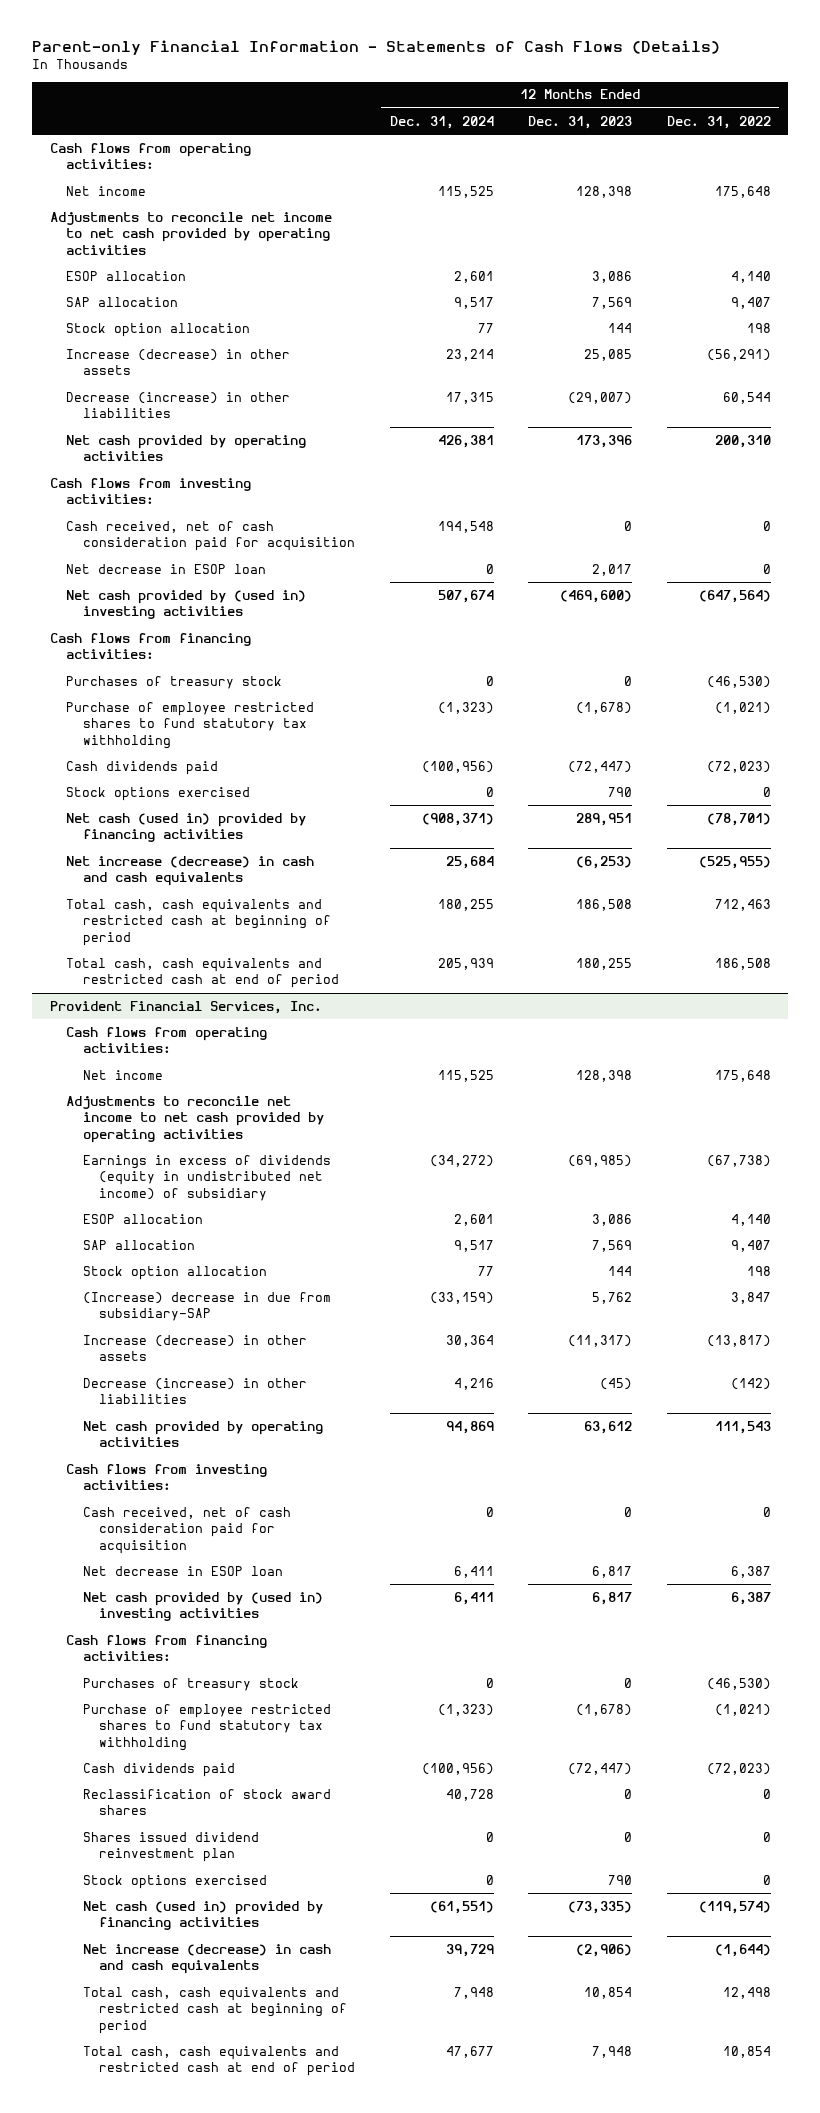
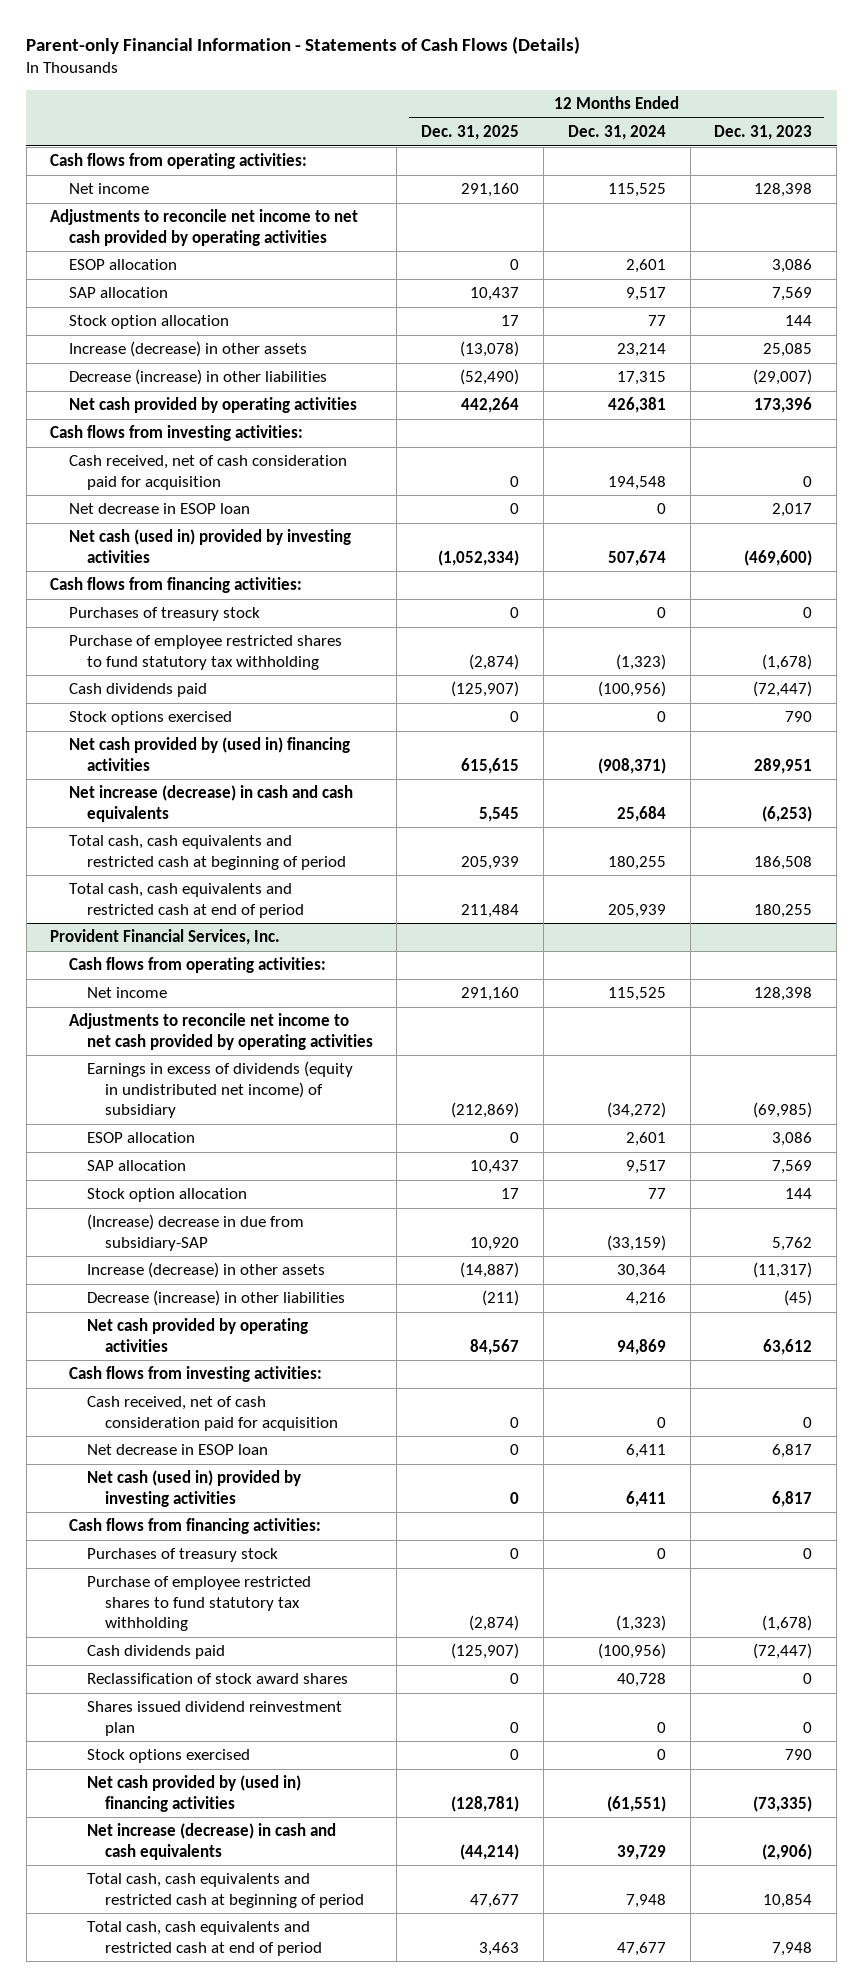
[666,115,771,129] Dec. 31, 2022 -> none
none -> [421,124,520,140] Dec. 31, 2025
[66,589,307,620] Net cash provided by (used in) investing activities -> [68,529,351,563] Net cash (used in) provided by investing activities
[66,812,307,843] Net cash (used in) provided by financing activities -> [68,737,350,771] Net cash provided by (used in) financing activities
[82,1591,323,1622] Net cash provided by (used in) investing activities -> [86,1470,301,1507] Net cash (used in) provided by investing activities
[82,1900,323,1931] Net cash (used in) provided by financing activities -> [86,1775,301,1812] Net cash provided by (used in) financing activities

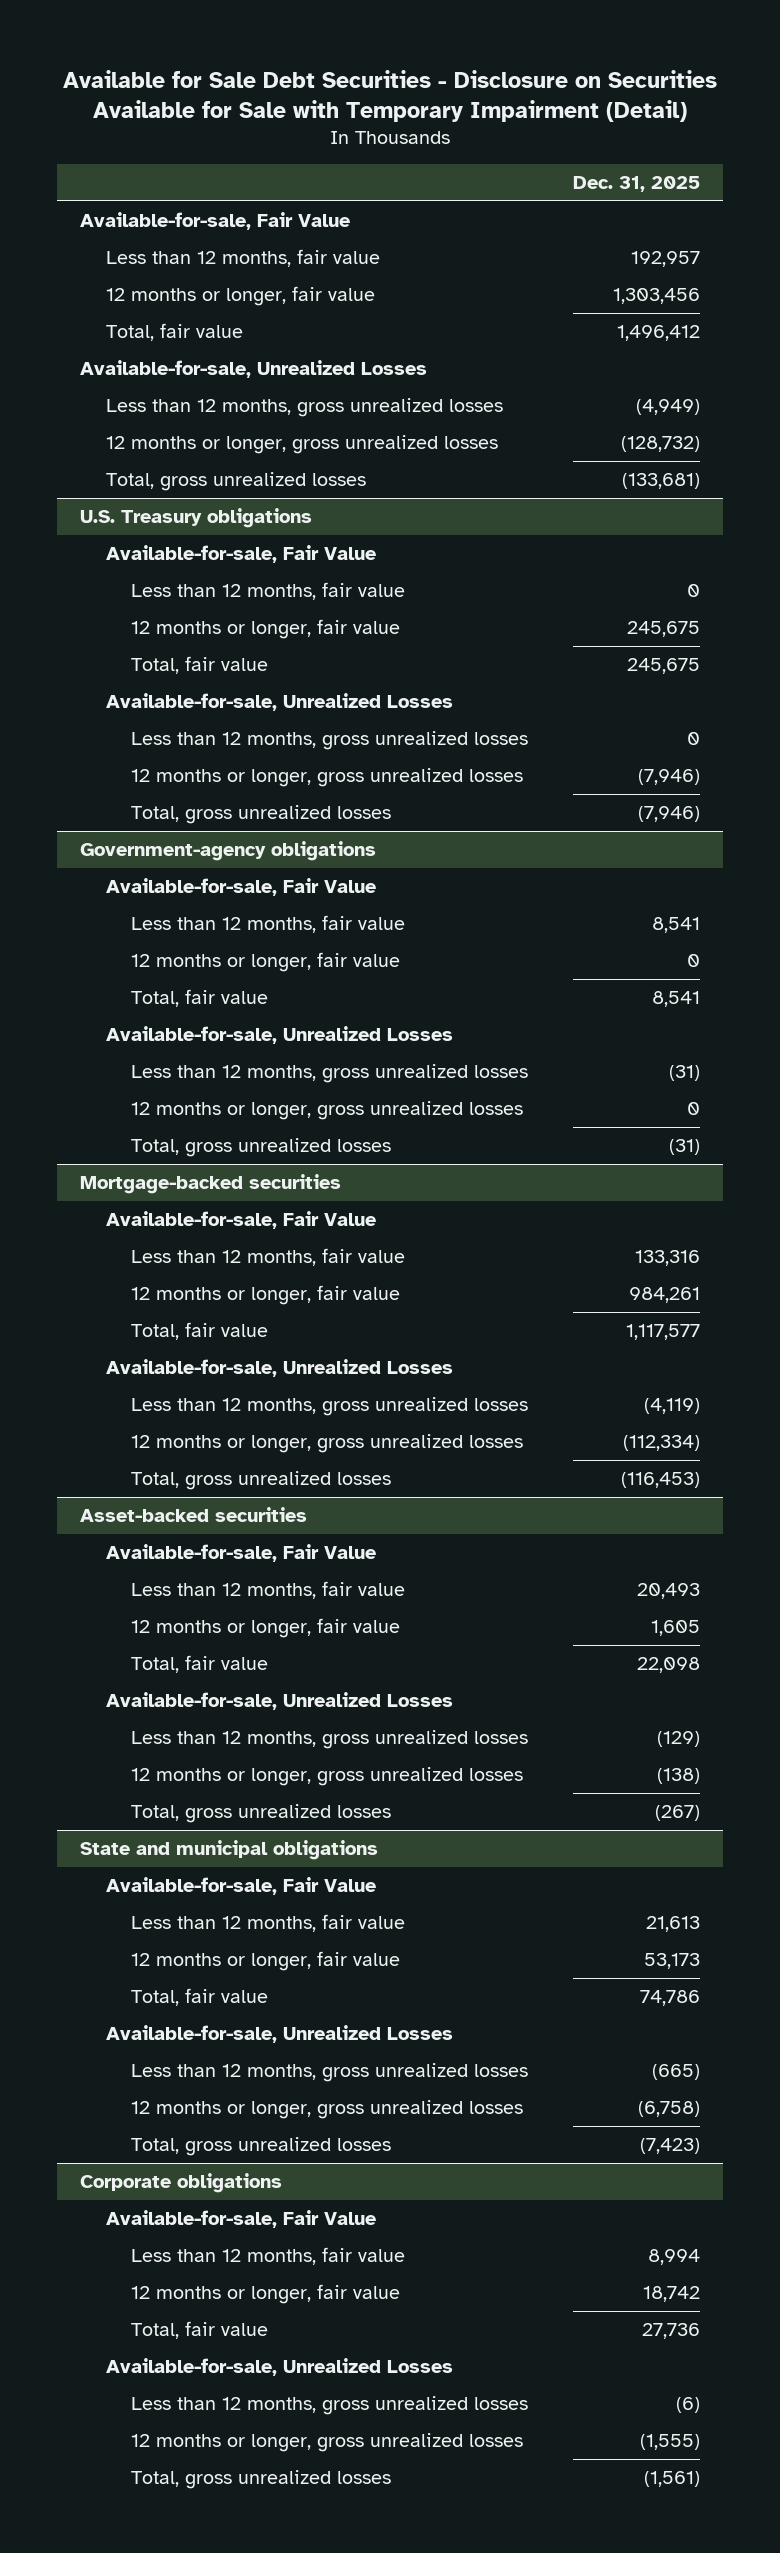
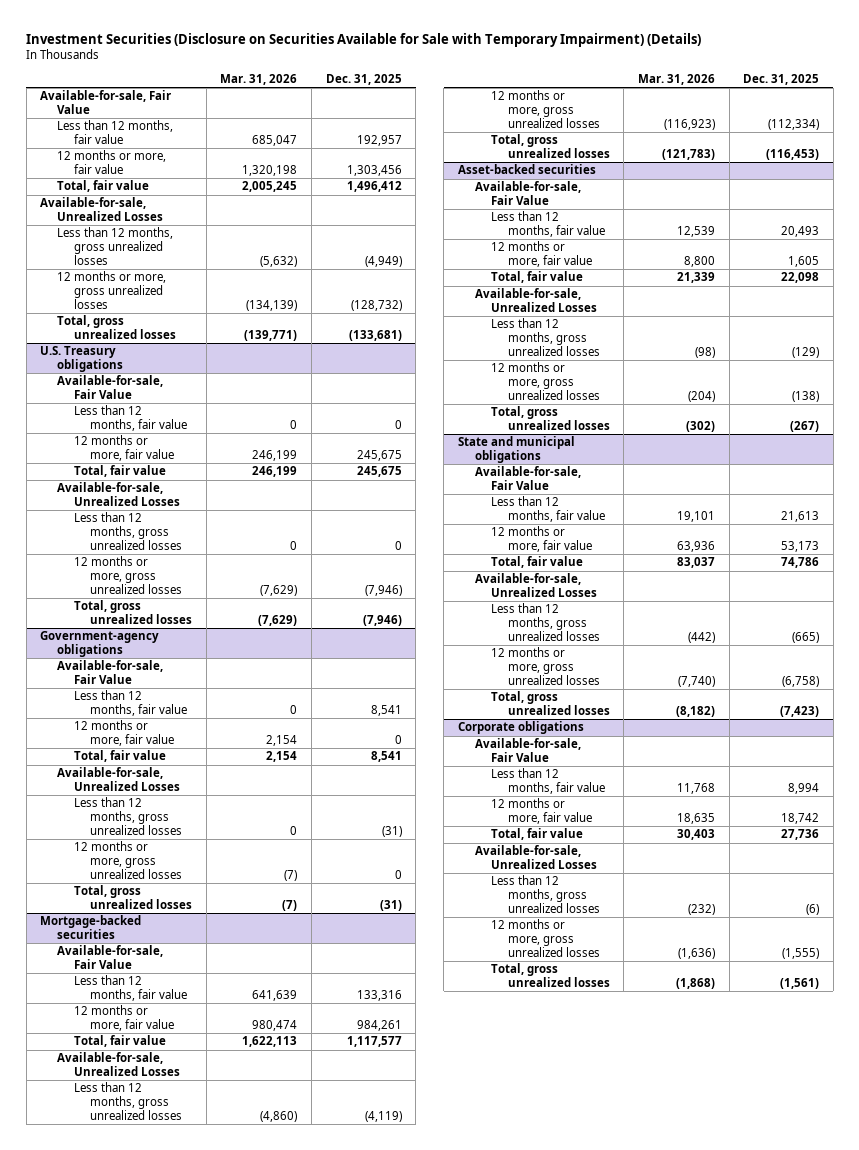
[63,69,718,123] Available for Sale Debt Securities - Disclosure on Securities Available for Sale with Temporary Impairment (Detail) -> [26,32,702,47] Investment Securities (Disclosure on Securities Available for Sale with Temporary Impairment) (Details)
none -> [220,73,298,85] Mar. 31, 2026
[105,285,375,306] 12 months or longer, fair value -> [56,150,166,175] 12 months or more, fair value
[105,434,498,454] 12 months or longer, gross unrealized losses -> [56,271,166,309] 12 months or more, gross unrealized losses
[131,618,401,639] 12 months or longer, fair value -> [73,435,175,462] 12 months or more, fair value
[131,767,524,787] 12 months or longer, gross unrealized losses -> [73,556,183,594] 12 months or more, gross unrealized losses
[131,951,401,972] 12 months or longer, fair value -> [73,720,175,747] 12 months or more, fair value
[131,1100,524,1120] 12 months or longer, gross unrealized losses -> [73,841,183,879] 12 months or more, gross unrealized losses
[131,1284,401,1305] 12 months or longer, fair value -> [73,1005,175,1032] 12 months or more, fair value
[131,1433,524,1453] 12 months or longer, gross unrealized losses -> [491,90,600,128] 12 months or more, gross unrealized losses
[131,1617,401,1638] 12 months or longer, fair value -> [491,241,592,268] 12 months or more, fair value
[131,1766,524,1786] 12 months or longer, gross unrealized losses -> [491,362,600,400] 12 months or more, gross unrealized losses
[131,1950,401,1971] 12 months or longer, fair value -> [491,526,592,553] 12 months or more, fair value
[131,2099,524,2119] 12 months or longer, gross unrealized losses -> [491,647,600,685] 12 months or more, gross unrealized losses
[131,2283,401,2304] 12 months or longer, fair value -> [491,798,592,825] 12 months or more, fair value
[131,2432,524,2452] 12 months or longer, gross unrealized losses -> [491,919,600,957] 12 months or more, gross unrealized losses

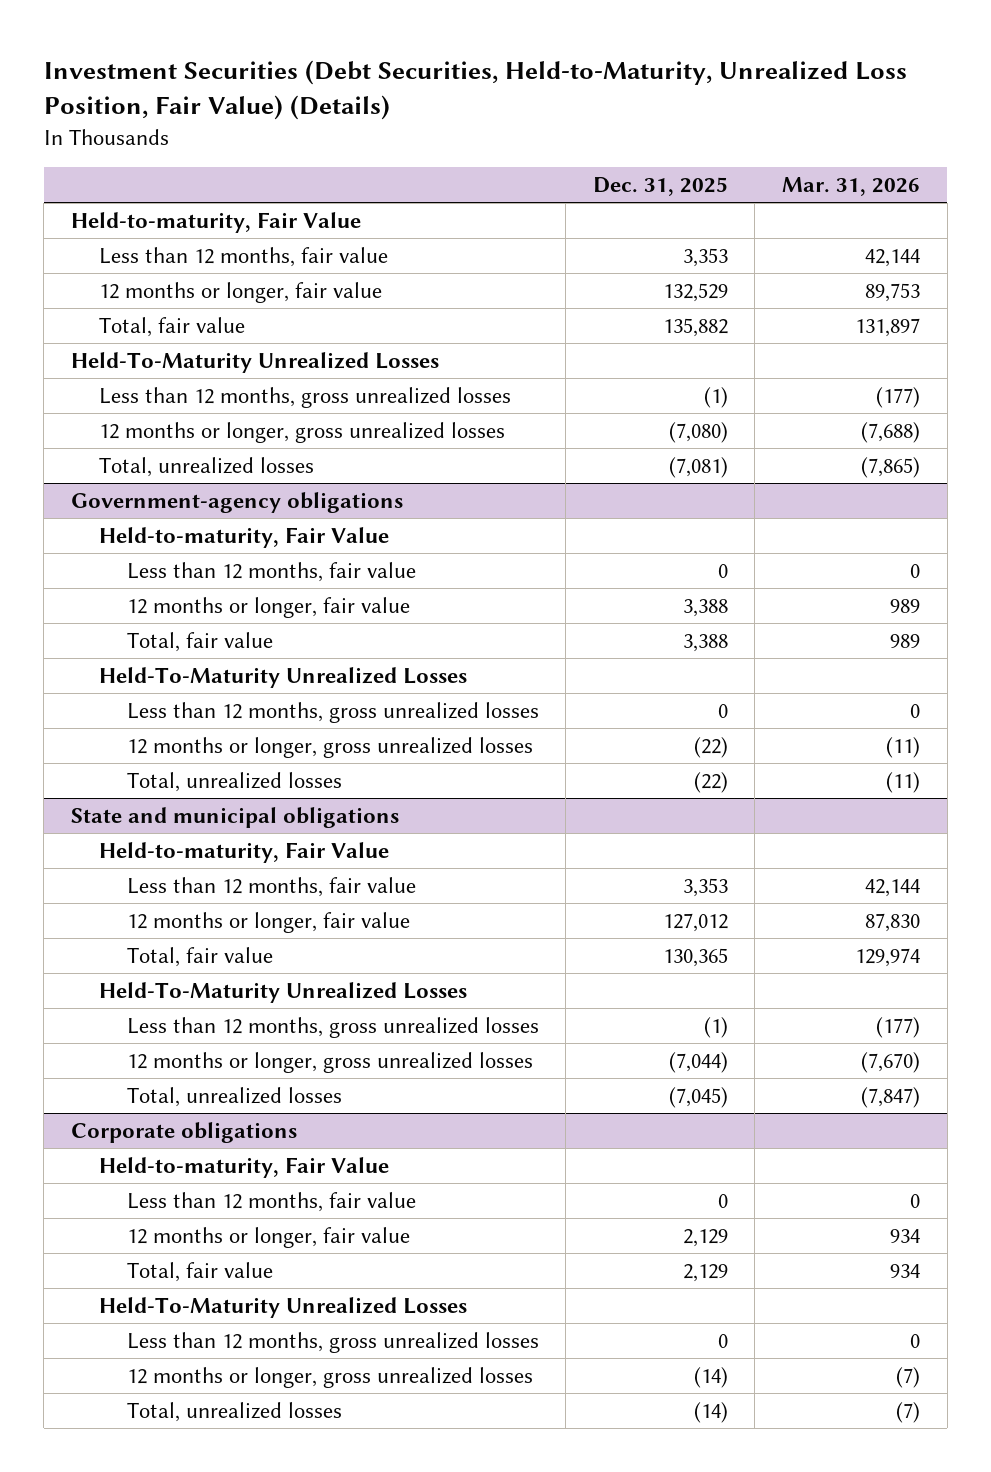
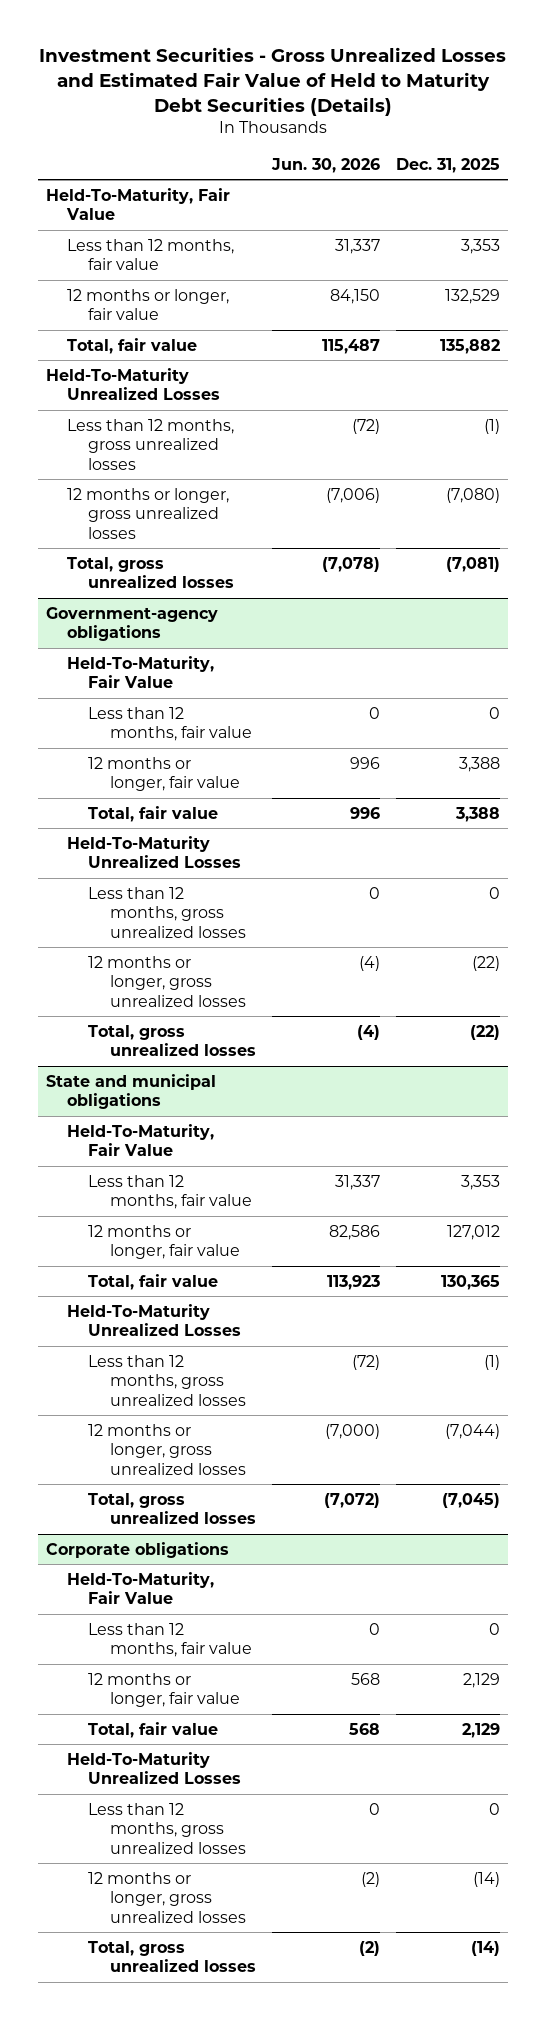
[43,60,907,121] Investment Securities (Debt Securities, Held-to-Maturity, Unrealized Loss Position, Fair Value) (Details) -> [38,47,506,116] Investment Securities - Gross Unrealized Losses and Estimated Fair Value of Held to Maturity Debt Securities (Details)
[782,177,921,197] Mar. 31, 2026 -> none
none -> [270,157,380,173] Jun. 30, 2026
[70,211,361,233] Held-to-maturity, Fair Value -> [45,187,230,221] Held-To-Maturity, Fair Value
[98,456,314,477] Total, unrealized losses -> [67,556,235,589] Total, gross unrealized losses
[98,526,389,548] Held-to-maturity, Fair Value -> [67,655,215,689] Held-To-Maturity, Fair Value
[126,771,342,792] Total, unrealized losses -> [88,1024,256,1057] Total, gross unrealized losses
[98,841,389,863] Held-to-maturity, Fair Value -> [67,1123,215,1157] Held-To-Maturity, Fair Value
[126,1086,342,1107] Total, unrealized losses -> [88,1492,256,1525] Total, gross unrealized losses
[98,1156,389,1178] Held-to-maturity, Fair Value -> [67,1571,215,1605] Held-To-Maturity, Fair Value
[126,1401,342,1422] Total, unrealized losses -> [88,1940,256,1973] Total, gross unrealized losses

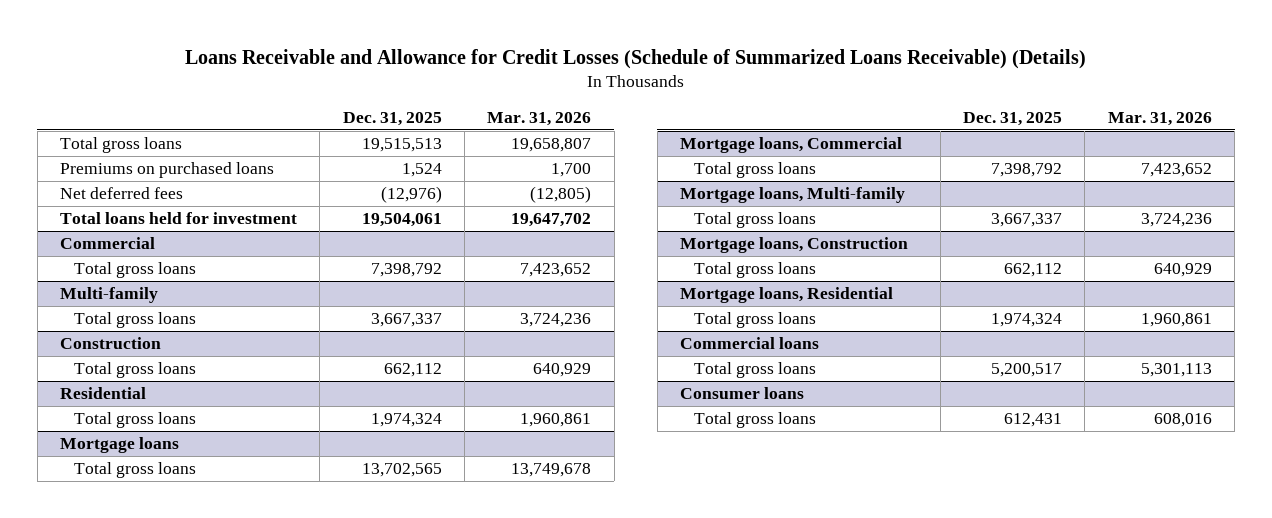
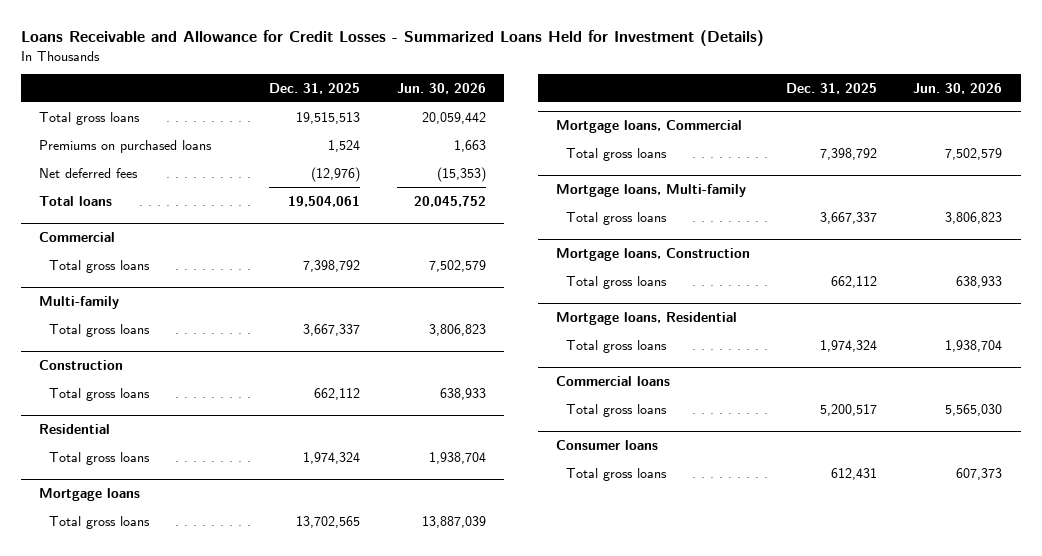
[184,49,1086,70] Loans Receivable and Allowance for Credit Losses (Schedule of Summarized Loans Receivable) (Details) -> [21,30,765,47] Loans Receivable and Allowance for Credit Losses - Summarized Loans Held for Investment (Details)
[487,111,592,126] Mar. 31, 2026 -> none
none -> [396,82,486,94] Jun. 30, 2026
[60,212,298,225] Total loans held for investment -> [39,195,113,206] Total loans

